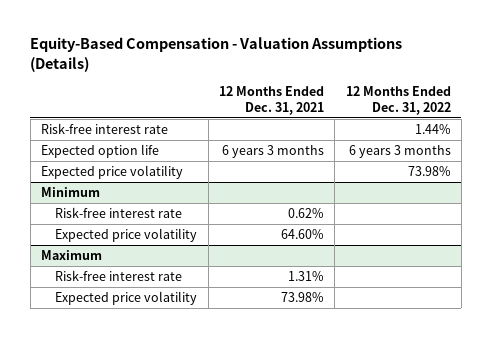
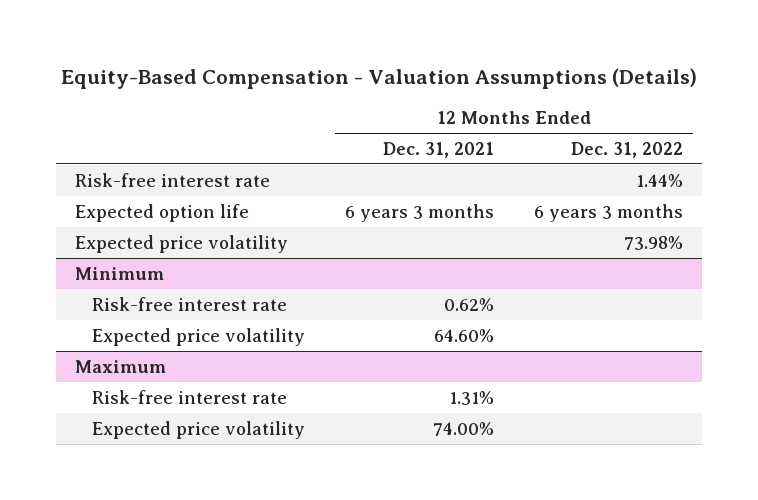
[280,292,324,303] 73.98% -> [432,421,494,436] 74.00%

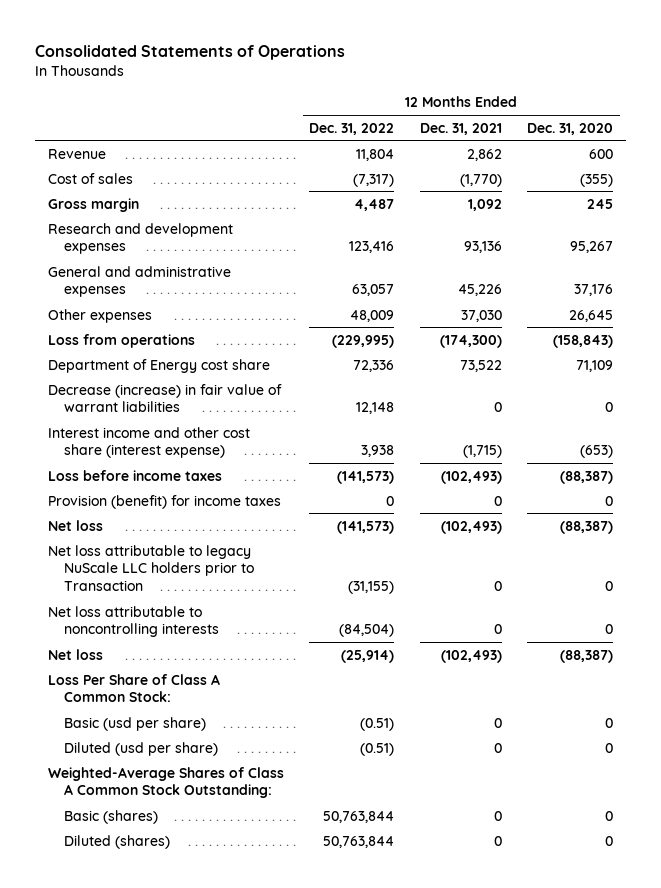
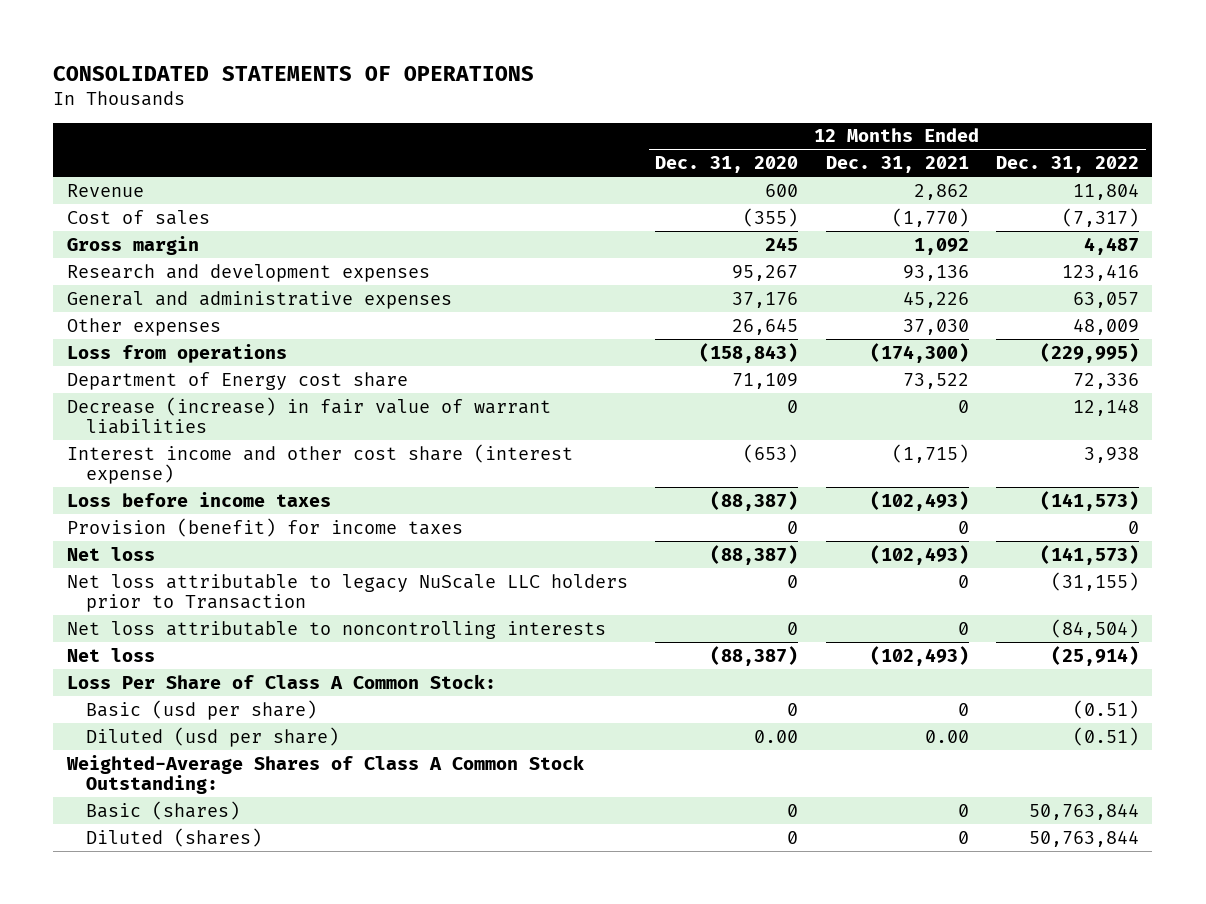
[34,44,345,60] Consolidated Statements of Operations -> [53,66,535,82] CONSOLIDATED STATEMENTS OF OPERATIONS
[493,742,502,753] 0 -> [924,729,969,743] 0.00
[605,742,614,753] 0 -> [754,729,799,743] 0.00

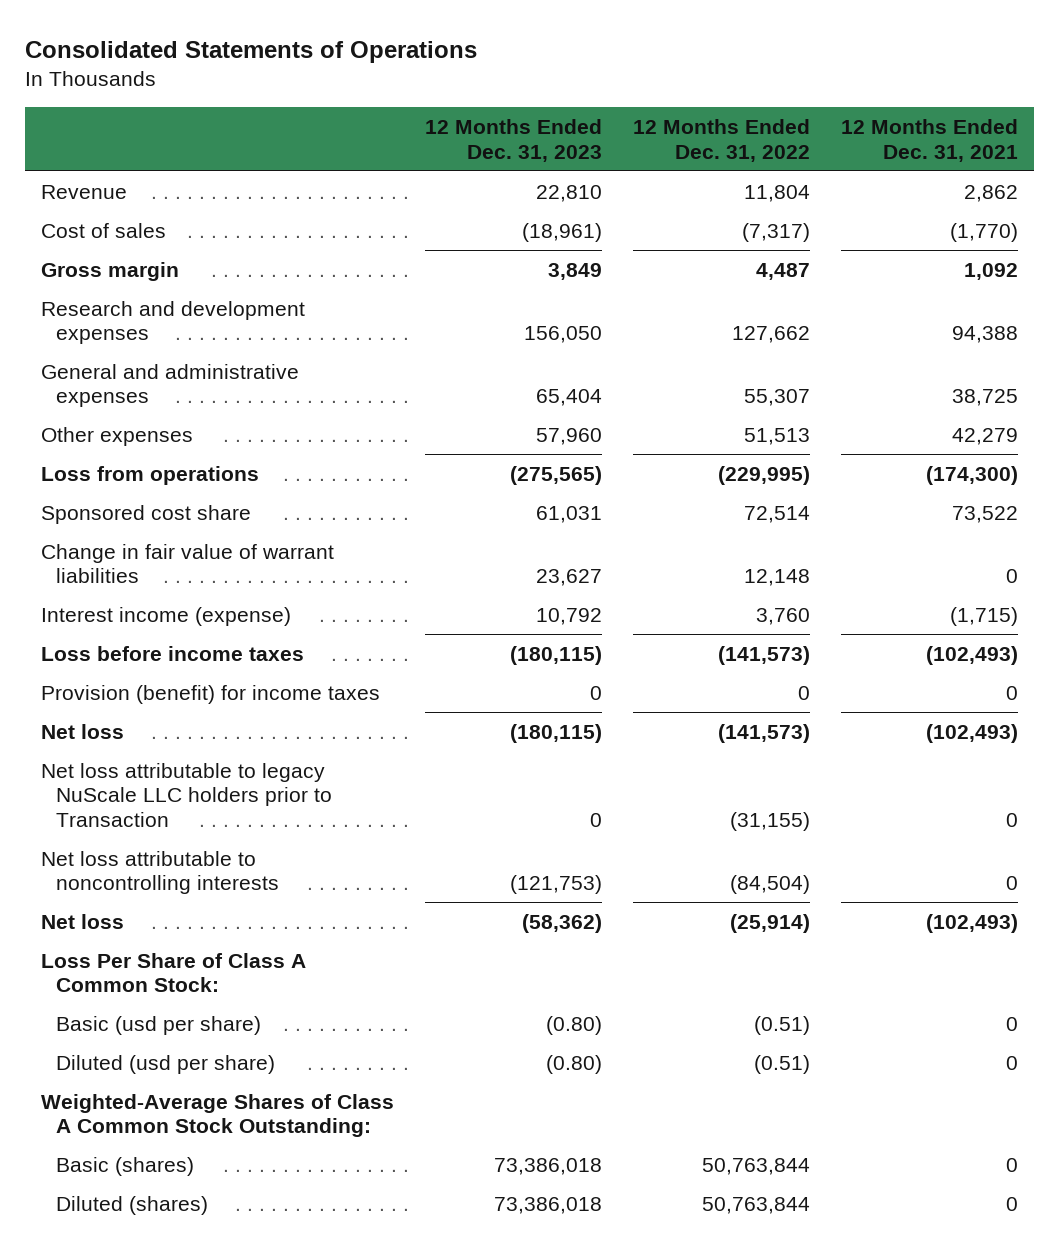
[53,66,535,82] CONSOLIDATED STATEMENTS OF OPERATIONS -> [25,40,478,63] Consolidated Statements of Operations
[655,156,799,174] Dec. 31, 2020 -> none
none -> [424,119,602,162] 12 Months Ended Dec. 31, 2023
[902,264,969,281] 93,136 -> [952,326,1019,344] 94,388
[1061,264,1139,281] 123,416 -> [732,326,811,344] 127,662
[902,291,969,308] 45,226 -> [952,389,1019,407] 38,725
[1072,291,1139,308] 63,057 -> [744,389,811,407] 55,307
[902,318,969,335] 37,030 -> [952,427,1019,445] 42,279
[1072,318,1139,335] 48,009 -> [744,427,811,445] 51,513
[67,371,409,390] Department of Energy cost share -> none
[67,443,574,485] Interest income and other cost share (interest expense) -> none
none -> [40,504,251,524] Sponsored cost share
[67,396,552,435] Decrease (increase) in fair value of warrant liabilities -> [40,543,334,584] Change in fair value of warrant liabilities
none -> [40,606,291,626] Interest income (expense)
[924,729,969,743] 0.00 -> [1006,1055,1019,1070] 0

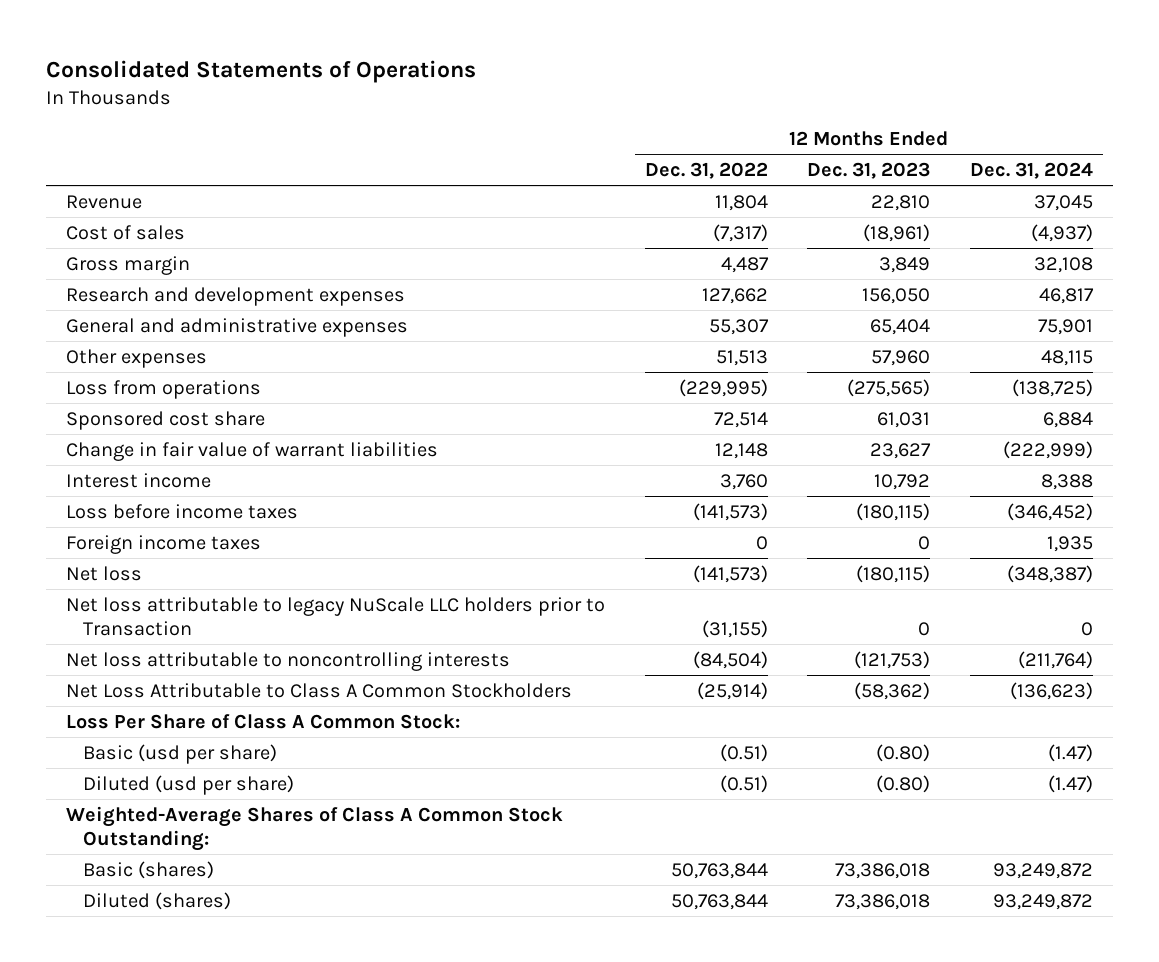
[841,119,1019,162] 12 Months Ended Dec. 31, 2021 -> none
none -> [970,161,1094,179] Dec. 31, 2024
[40,606,291,626] Interest income (expense) -> [65,472,211,488] Interest income
[40,684,380,704] Provision (benefit) for income taxes -> none
none -> [65,534,261,554] Foreign income taxes
[40,913,124,929] Net loss -> [65,682,572,698] Net Loss Attributable to Class A Common Stockholders

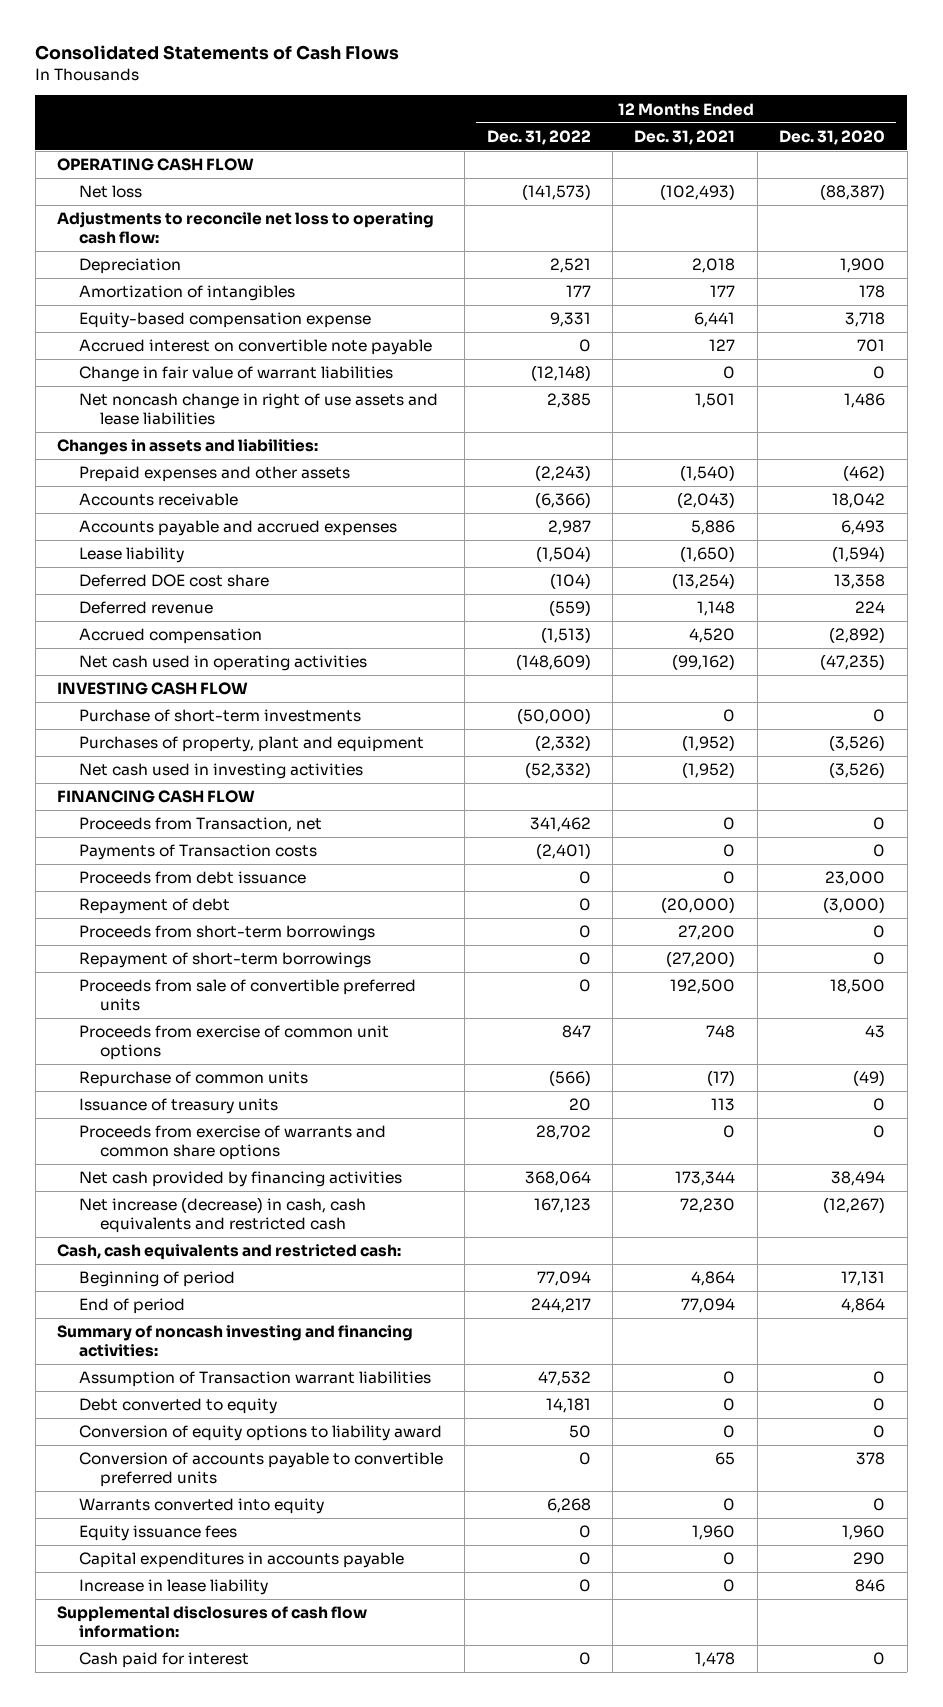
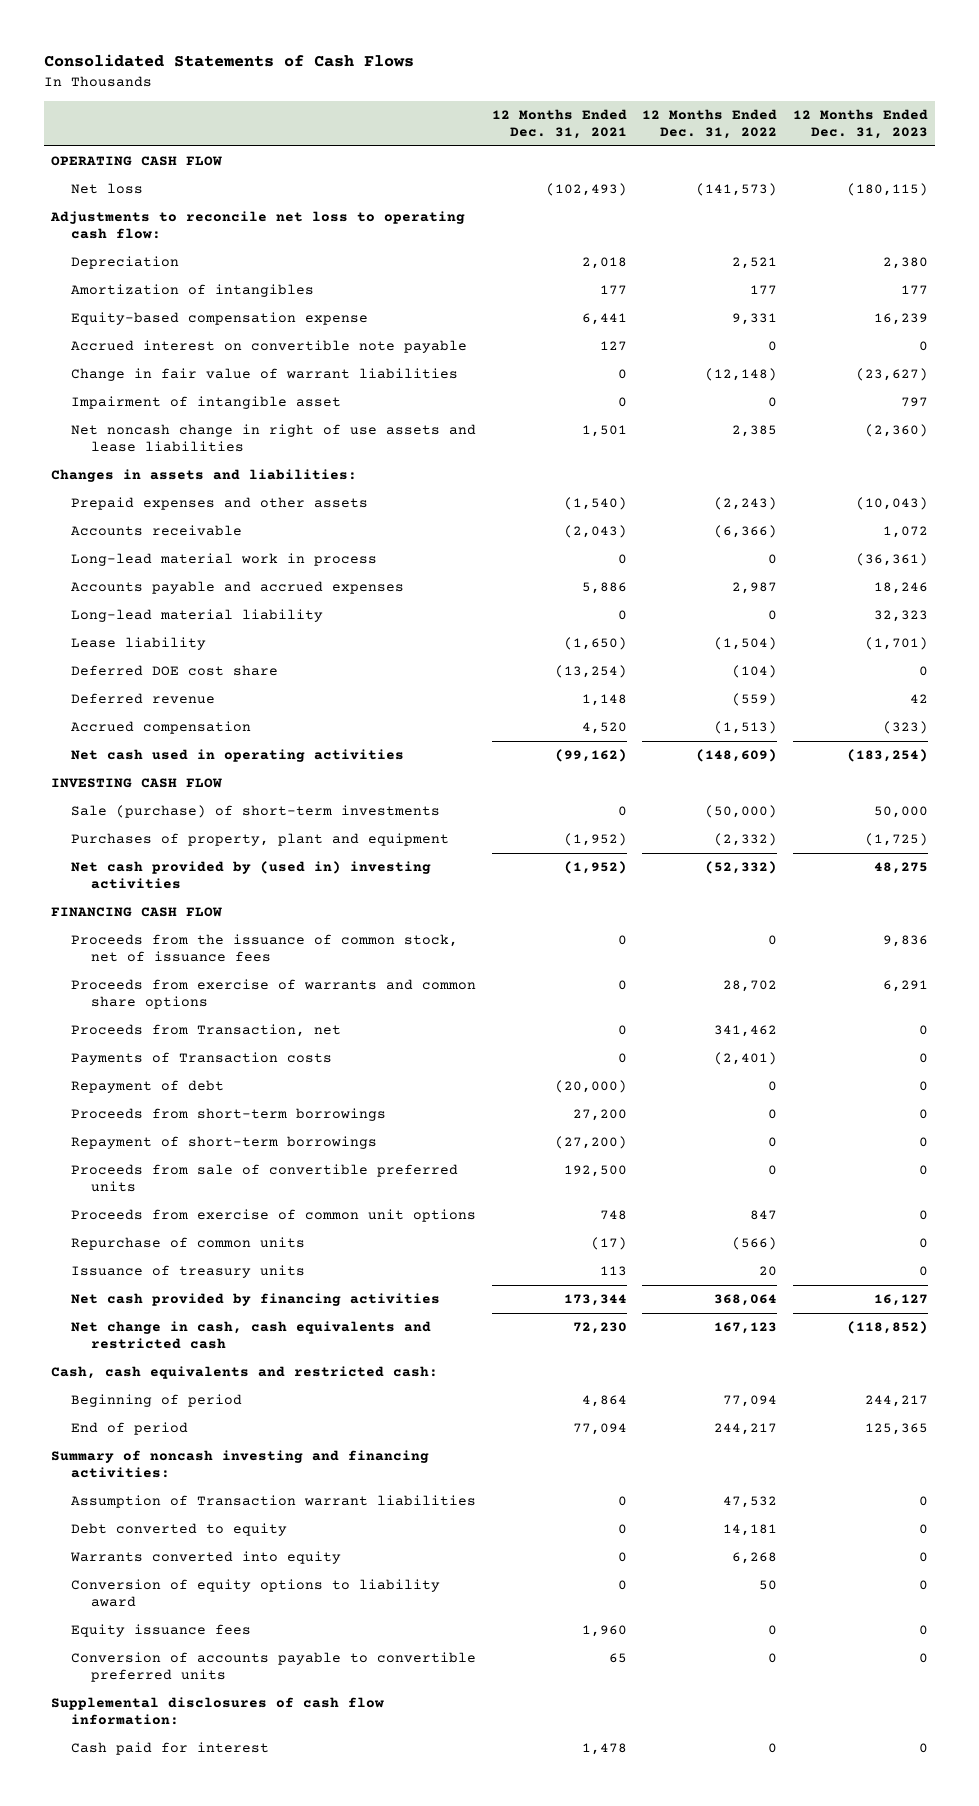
[779,129,886,145] Dec. 31, 2020 -> none
none -> [792,108,928,140] 12 Months Ended Dec. 31, 2023
none -> [71,396,342,410] Impairment of intangible asset
none -> [71,553,378,567] Long-lead material work in process
none -> [71,609,324,623] Long-lead material liability
[78,709,361,723] Purchase of short-term investments -> [71,805,441,819] Sale (purchase) of short-term investments
[78,763,363,780] Net cash used in investing activities -> [71,861,432,890] Net cash provided by (used in) investing activities
none -> [71,934,459,963] Proceeds from the issuance of common stock, net of issuance fees
[78,1125,386,1160] Proceeds from exercise of warrants and common share options -> [71,979,477,1010] Proceeds from exercise of warrants and common share options
[78,871,306,885] Proceeds from debt issuance -> none
[78,1197,366,1233] Net increase (decrease) in cash, cash equivalents and restricted cash -> [71,1321,432,1350] Net change in cash, cash equivalents and restricted cash
[78,1425,442,1442] Conversion of equity options to liability award -> [71,1579,441,1608] Conversion of equity options to liability award
[78,1552,404,1569] Capital expenditures in accounts payable -> none
[78,1579,268,1596] Increase in lease liability -> none
[78,1452,443,1487] Conversion of accounts payable to convertible preferred units -> [71,1652,477,1683] Conversion of accounts payable to convertible preferred units

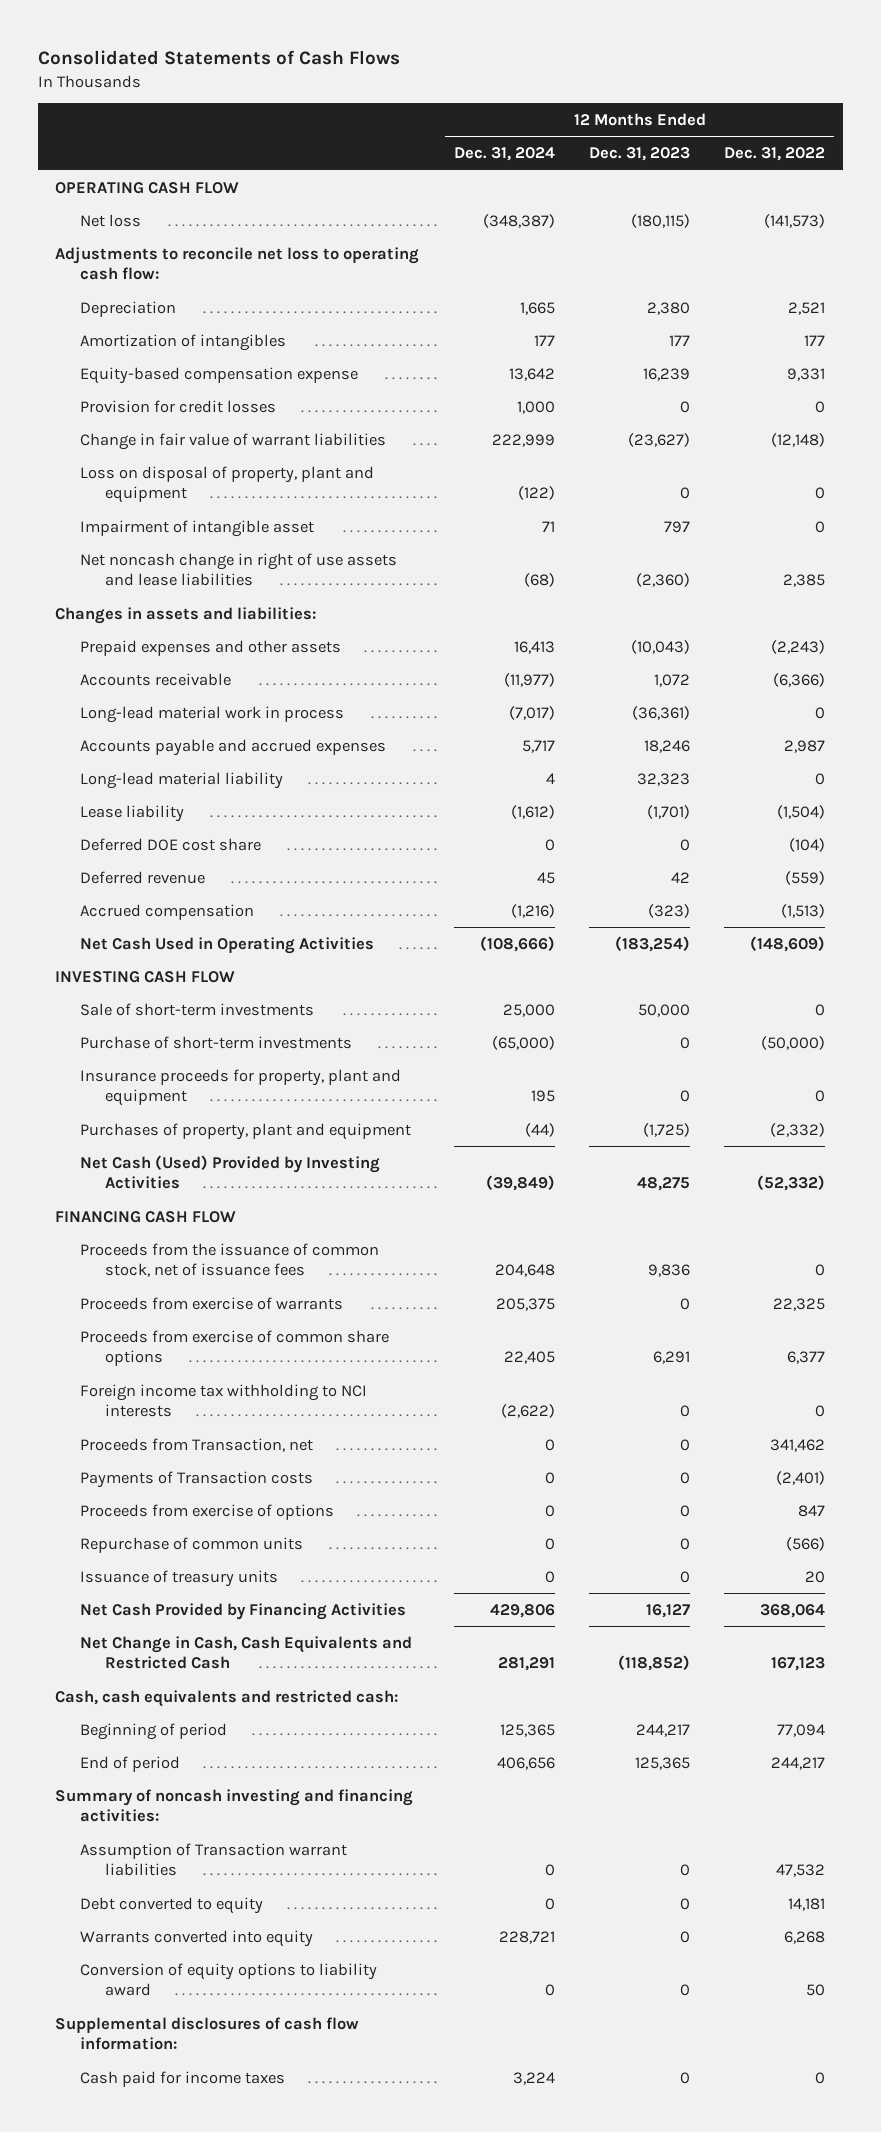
[491,108,627,140] 12 Months Ended Dec. 31, 2021 -> none
none -> [453,147,555,162] Dec. 31, 2024
[71,340,468,354] Accrued interest on convertible note payable -> none
none -> [80,399,277,413] Provision for credit losses
none -> [80,465,375,504] Loss on disposal of property, plant and equipment
[71,749,405,763] Net cash used in operating activities -> [80,936,375,954] Net Cash Used in Operating Activities
[71,805,441,819] Sale (purchase) of short-term investments -> [80,1002,315,1016] Sale of short-term investments
[705,805,778,819] (50,000) -> [815,1003,826,1016] 0
none -> [80,1035,353,1049] Purchase of short-term investments
none -> [80,1068,402,1107] Insurance proceeds for property, plant and equipment
[71,861,432,890] Net cash provided by (used in) investing activities -> [80,1154,381,1190] Net Cash (Used) Provided by Investing Activities
none -> [80,1296,344,1310] Proceeds from exercise of warrants
[71,979,477,1010] Proceeds from exercise of warrants and common share options -> [80,1329,390,1367] Proceeds from exercise of common share options
[723,980,778,993] 28,702 -> [787,1351,826,1365] 6,377
none -> [80,1383,368,1418] Foreign income tax withholding to NCI interests
[71,1080,225,1094] Repayment of debt -> none
[71,1108,387,1122] Proceeds from short-term borrowings -> none
[71,1136,378,1150] Repayment of short-term borrowings -> none
[71,1164,459,1193] Proceeds from sale of convertible preferred units -> none
[71,1209,477,1223] Proceeds from exercise of common unit options -> [80,1503,335,1520] Proceeds from exercise of options
[71,1293,441,1307] Net cash provided by financing activities -> [80,1602,407,1620] Net Cash Provided by Financing Activities
[71,1321,432,1350] Net change in cash, cash equivalents and restricted cash -> [80,1635,413,1670] Net Change in Cash, Cash Equivalents and Restricted Cash
[71,1624,252,1638] Equity issuance fees -> none
[71,1652,477,1683] Conversion of accounts payable to convertible preferred units -> none
[71,1742,270,1756] Cash paid for interest -> [80,2070,286,2087] Cash paid for income taxes

